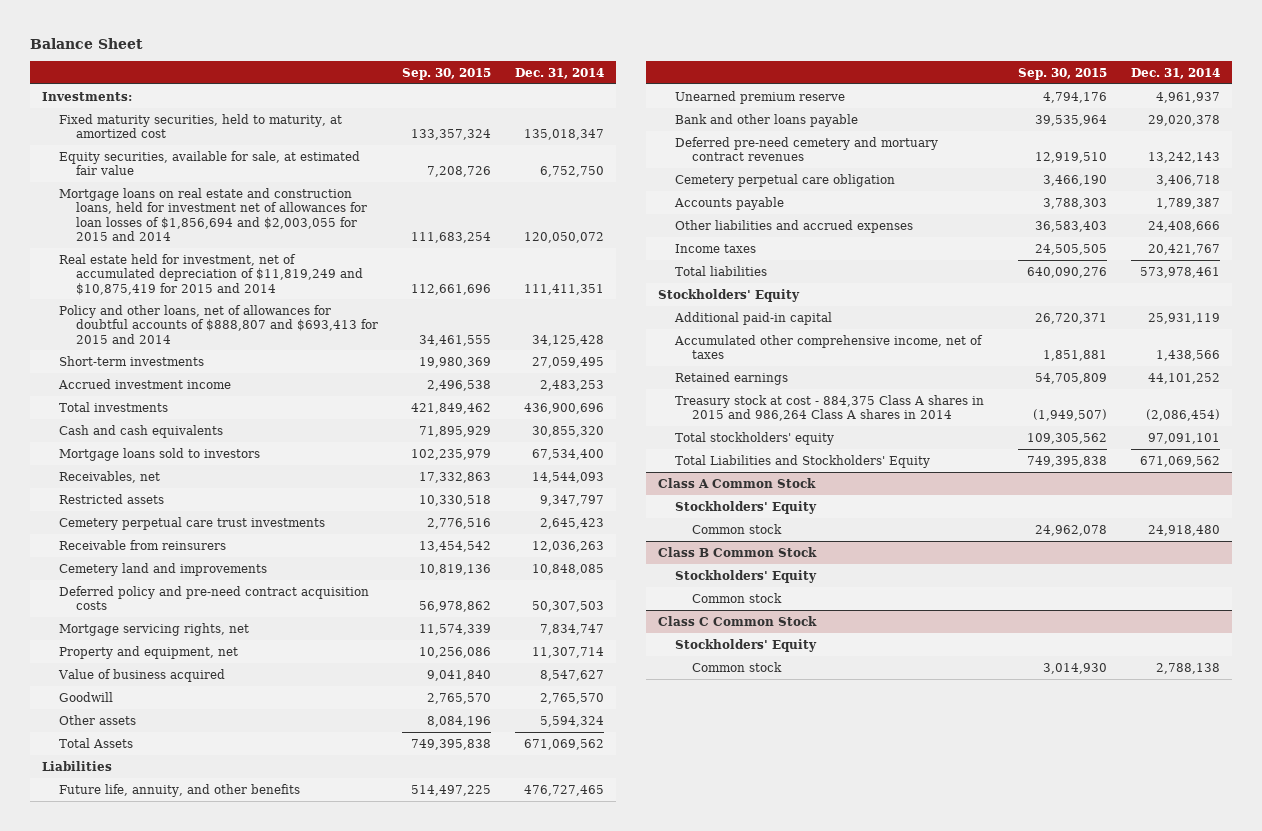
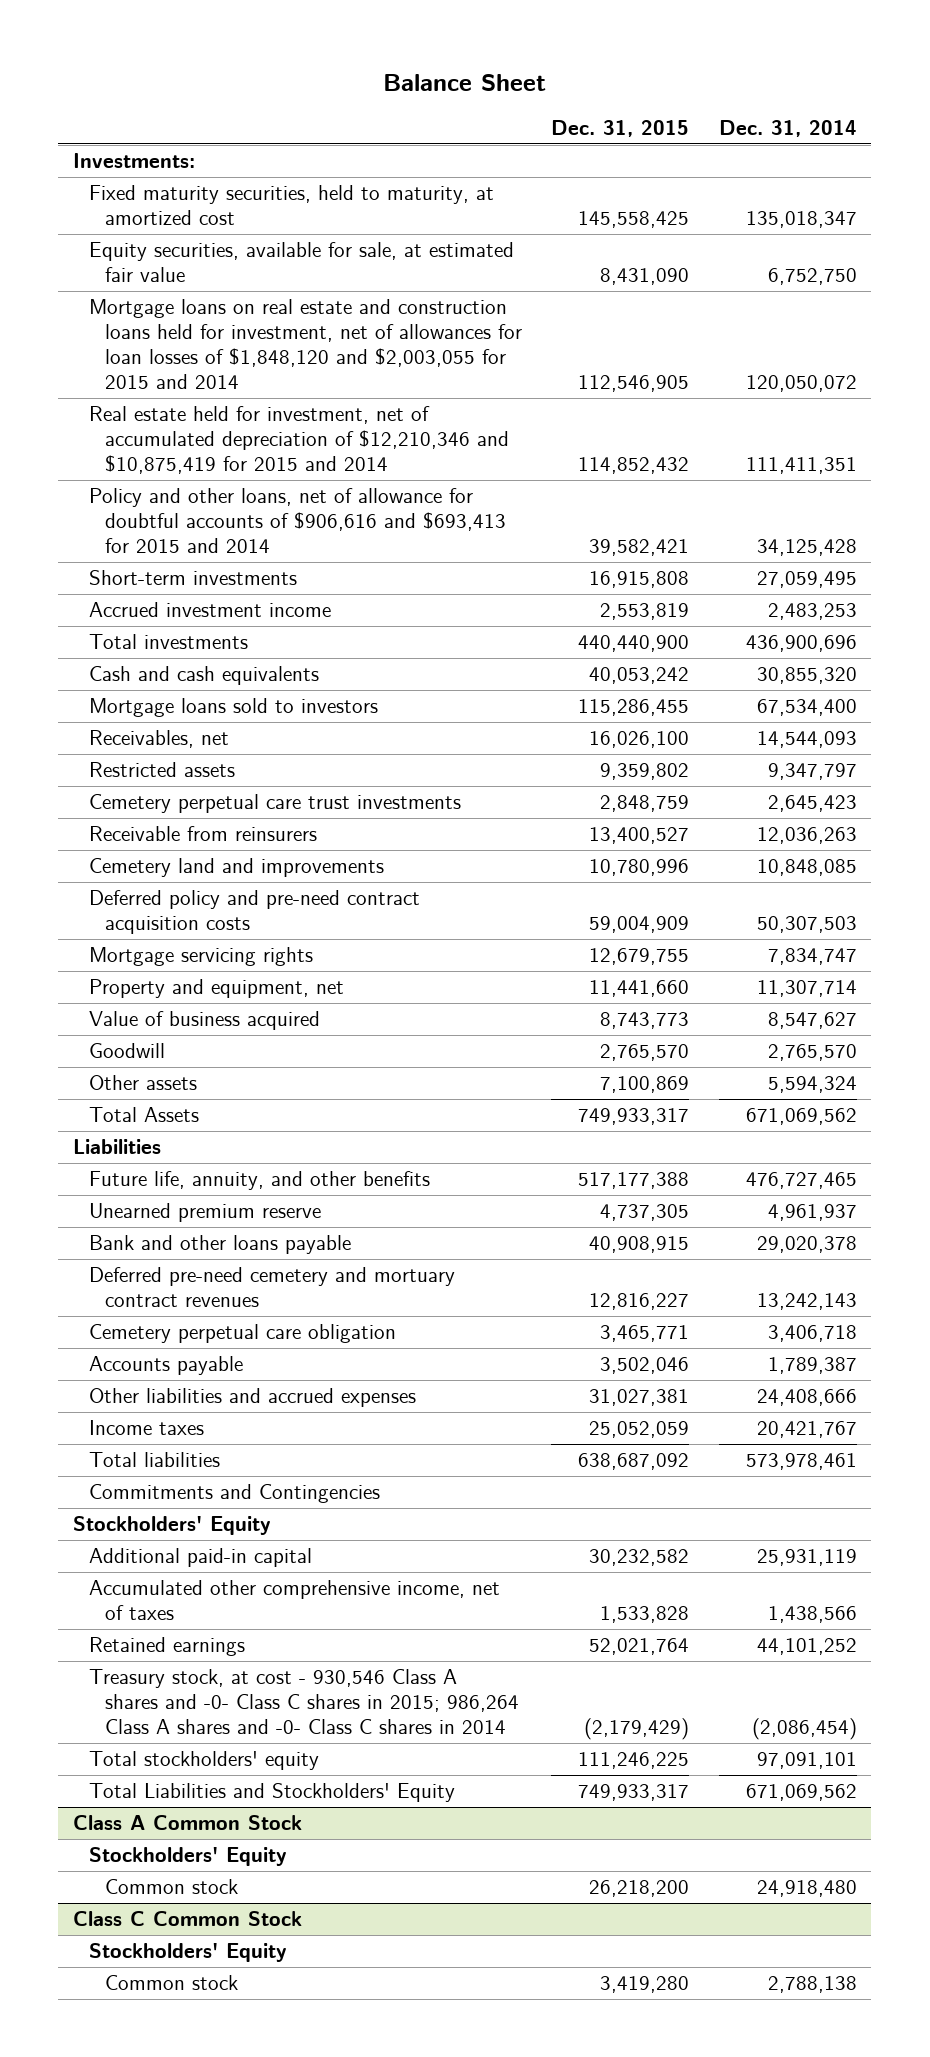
[402,67,492,80] Sep. 30, 2015 -> none
none -> [551,120,690,138] Dec. 31, 2015
[59,187,368,241] Mortgage loans on real estate and construction loans, held for investment net of allowances for loan losses of $1,856,694 and $2,003,055 for 2015 and 2014 -> [88,299,522,390] Mortgage loans on real estate and construction loans held for investment, net of allowances for loan losses of $1,848,120 and $2,003,055 for 2015 and 2014
[59,253,364,295] Real estate held for investment, net of accumulated depreciation of $11,819,249 and $10,875,419 for 2015 and 2014 -> [88,406,509,475] Real estate held for investment, net of accumulated depreciation of $12,210,346 and $10,875,419 for 2015 and 2014
[59,304,379,344] Policy and other loans, net of allowances for doubtful accounts of $888,807 and $693,413 for 2015 and 2014 -> [88,488,506,554] Policy and other loans, net of allowance for doubtful accounts of $906,616 and $693,413 for 2015 and 2014
[59,622,250,636] Mortgage servicing rights, net -> [88,947,313,967] Mortgage servicing rights
none -> [88,1484,380,1504] Commitments and Contingencies
[674,394,984,422] Treasury stock at cost - 884,375 Class A shares in 2015 and 986,264 Class A shares in 2014 -> [88,1669,519,1735] Treasury stock, at cost - 930,546 Class A shares and -0- Class C shares in 2015; 986,264 Class A shares and -0- Class C shares in 2014
[657,546,817,557] Class B Common Stock -> none
[674,569,817,583] Stockholders' Equity -> none
[692,592,783,603] Common stock -> none

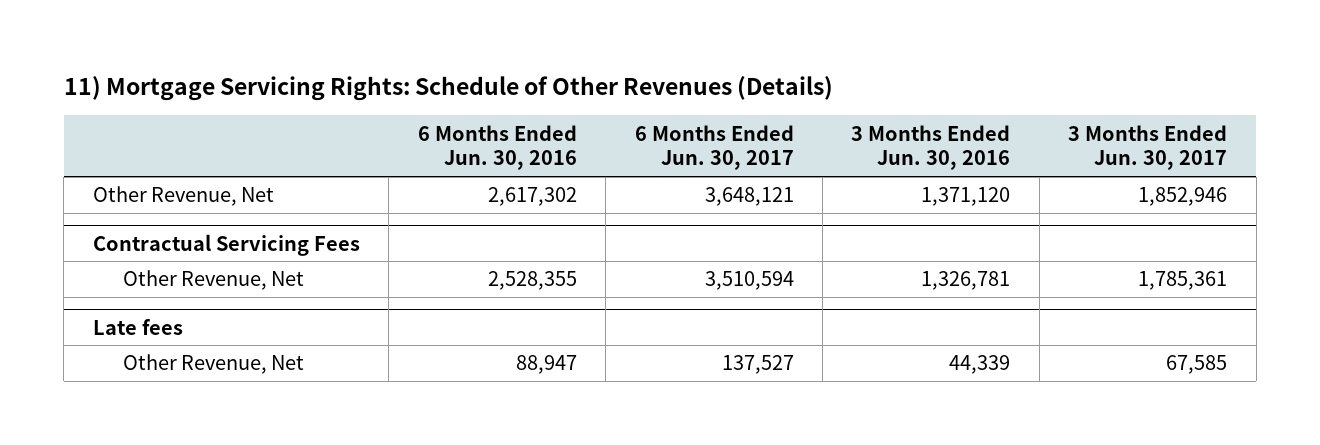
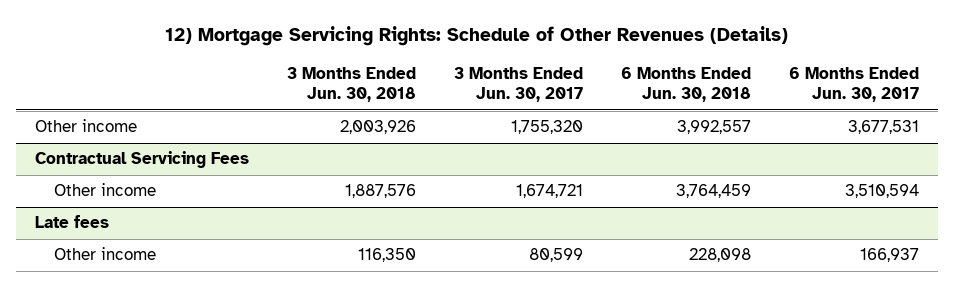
[63,76,833,102] 11) Mortgage Servicing Rights: Schedule of Other Revenues (Details) -> [164,26,788,47] 12) Mortgage Servicing Rights: Schedule of Other Revenues (Details)
[417,124,577,171] 6 Months Ended Jun. 30, 2016 -> none
[851,124,1011,171] 3 Months Ended Jun. 30, 2016 -> none
none -> [286,67,416,103] 3 Months Ended Jun. 30, 2018
none -> [620,67,751,103] 6 Months Ended Jun. 30, 2018
[92,186,274,207] Other Revenue, Net -> none
none -> [34,119,137,133] Other income
[123,270,305,291] Other Revenue, Net -> none
none -> [53,183,156,197] Other income
[123,354,305,375] Other Revenue, Net -> none
none -> [53,247,156,261] Other income

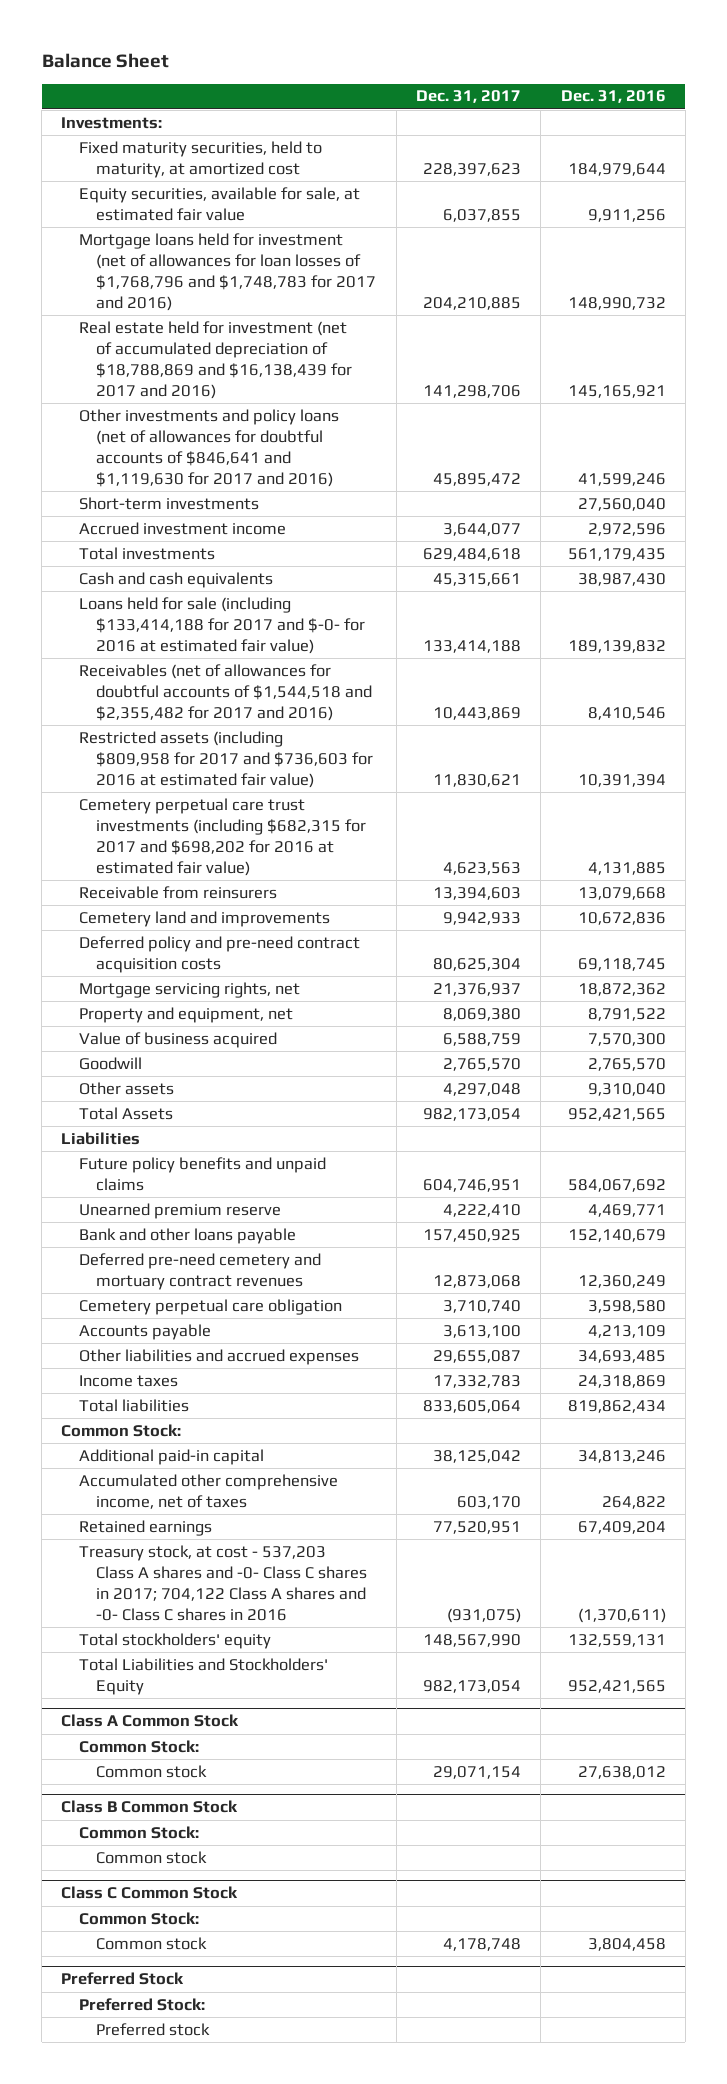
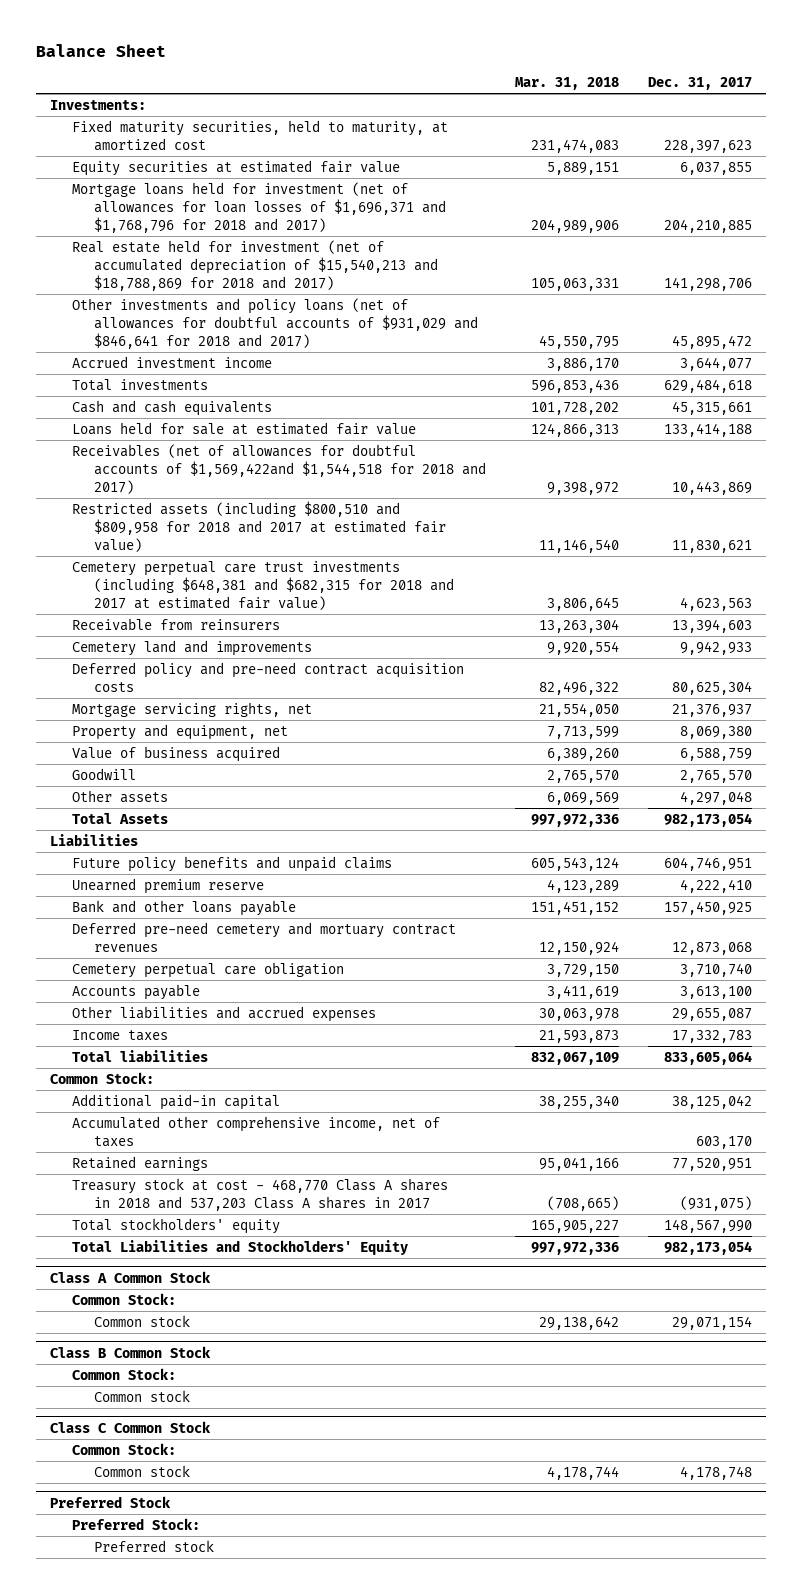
[560,90,666,104] Dec. 31, 2016 -> none
none -> [514,76,619,90] Mar. 31, 2018
[78,496,259,510] Short-term investments -> none
[78,186,360,221] Equity securities, available for sale, at estimated fair value -> [71,160,400,177] Equity securities at estimated fair value
[78,232,377,311] Mortgage loans held for investment (net of allowances for loan losses of $1,768,796 and $1,748,783 for 2017 and 2016) -> [71,182,446,233] Mortgage loans held for investment (net of allowances for loan losses of $1,696,371 and $1,768,796 for 2018 and 2017)
[78,320,353,399] Real estate held for investment (net of accumulated depreciation of $18,788,869 and $16,138,439 for 2017 and 2016) -> [71,240,438,291] Real estate held for investment (net of accumulated depreciation of $15,540,213 and $18,788,869 for 2018 and 2017)
[78,408,339,487] Other investments and policy loans (net of allowances for doubtful accounts of $846,641 and $1,119,630 for 2017 and 2016) -> [71,298,478,349] Other investments and policy loans (net of allowances for doubtful accounts of $931,029 and $846,641 for 2018 and 2017)
[78,596,366,654] Loans held for sale (including $133,414,188 for 2017 and $-0- for 2016 at estimated fair value) -> [71,422,416,436] Loans held for sale at estimated fair value
[78,663,373,721] Receivables (net of allowances for doubtful accounts of $1,544,518 and $2,355,482 for 2017 and 2016) -> [71,444,486,494] Receivables (net of allowances for doubtful accounts of $1,569,422and $1,544,518 for 2018 and 2017)
[78,730,374,788] Restricted assets (including $809,958 for 2017 and $736,603 for 2016 at estimated fair value) -> [71,501,446,552] Restricted assets (including $800,510 and $809,958 for 2018 and 2017 at estimated fair value)
[78,797,367,876] Cemetery perpetual care trust investments (including $682,315 for 2017 and $698,202 for 2016 at estimated fair value) -> [71,561,454,610] Cemetery perpetual care trust investments (including $648,381 and $682,315 for 2018 and 2017 at estimated fair value)
[78,1544,368,1621] Treasury stock, at cost - 537,203 Class A shares and -0- Class C shares in 2017; 704,122 Class A shares and -0- Class C shares in 2016 -> [71,1178,448,1211] Treasury stock at cost - 468,770 Class A shares in 2018 and 537,203 Class A shares in 2017

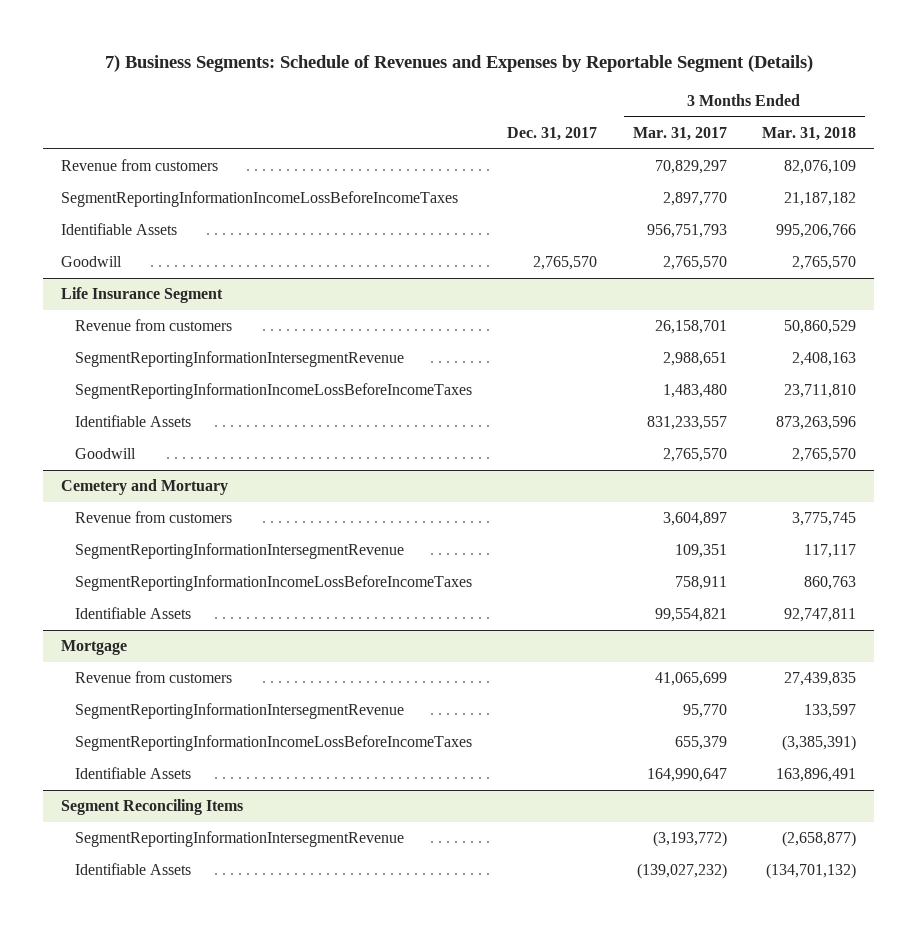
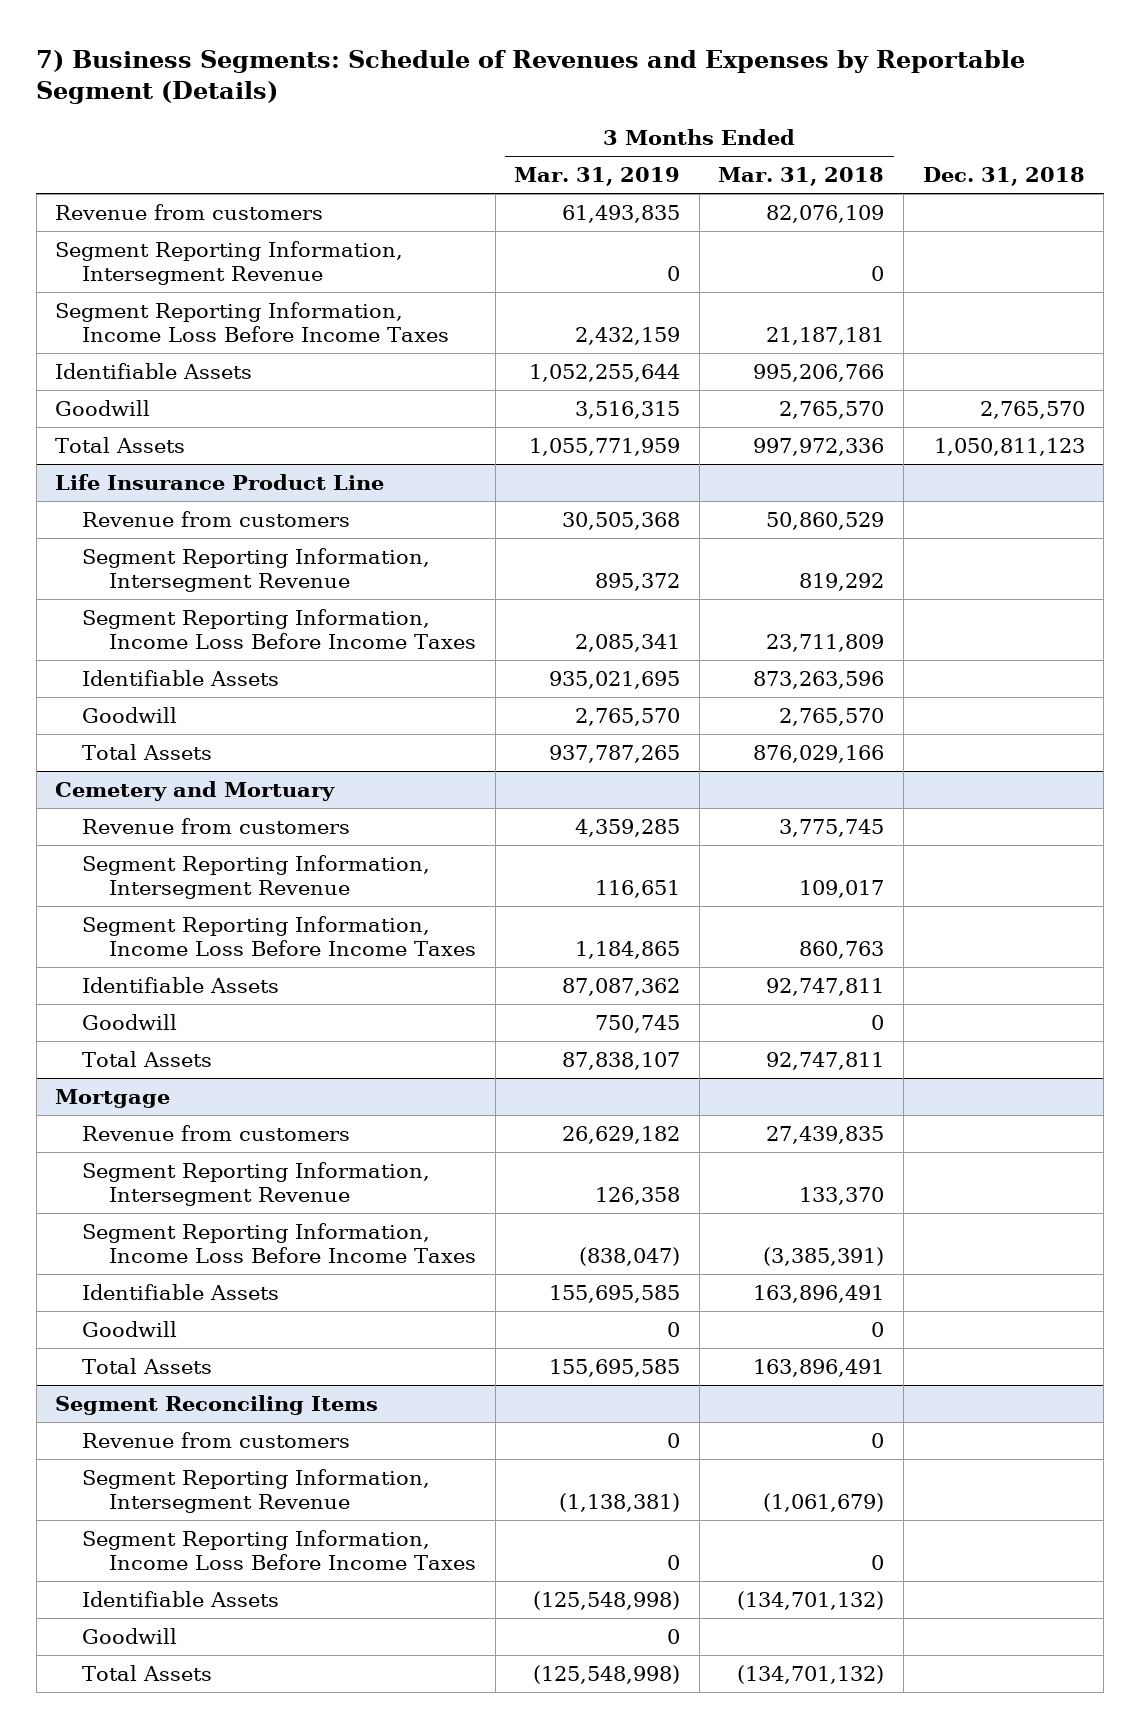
[507,126,598,141] Dec. 31, 2017 -> none
[632,126,727,141] Mar. 31, 2017 -> none
none -> [514,167,681,187] Mar. 31, 2019
none -> [922,167,1085,187] Dec. 31, 2018
[61,191,459,208] SegmentReportingInformationIncomeLossBeforeIncomeTaxes -> none
none -> [55,240,404,285] Segment Reporting Information, Intersegment Revenue
none -> [55,301,450,342] Segment Reporting Information, Income Loss Before Income Taxes
none -> [55,436,186,453] Total Assets
[61,287,224,304] Life Insurance Segment -> [55,473,385,490] Life Insurance Product Line
[75,351,405,368] SegmentReportingInformationIntersegmentRevenue -> none
[75,383,473,400] SegmentReportingInformationIncomeLossBeforeIncomeTaxes -> none
none -> [82,547,431,592] Segment Reporting Information, Intersegment Revenue
none -> [82,608,477,649] Segment Reporting Information, Income Loss Before Income Taxes
none -> [82,743,213,760] Total Assets
[75,543,405,560] SegmentReportingInformationIntersegmentRevenue -> none
none -> [82,854,431,899] Segment Reporting Information, Intersegment Revenue
[75,575,473,592] SegmentReportingInformationIncomeLossBeforeIncomeTaxes -> [82,915,477,956] Segment Reporting Information, Income Loss Before Income Taxes
none -> [82,1013,178,1030] Goodwill
none -> [82,1050,213,1067] Total Assets
[75,703,405,720] SegmentReportingInformationIntersegmentRevenue -> none
none -> [82,1161,431,1206] Segment Reporting Information, Intersegment Revenue
[75,735,473,752] SegmentReportingInformationIncomeLossBeforeIncomeTaxes -> [82,1222,477,1263] Segment Reporting Information, Income Loss Before Income Taxes
none -> [82,1320,178,1337] Goodwill
none -> [82,1357,213,1374] Total Assets
[75,831,405,848] SegmentReportingInformationIntersegmentRevenue -> none
none -> [82,1431,351,1448] Revenue from customers
none -> [82,1468,431,1513] Segment Reporting Information, Intersegment Revenue
none -> [82,1529,477,1570] Segment Reporting Information, Income Loss Before Income Taxes
none -> [82,1627,178,1644] Goodwill
none -> [82,1664,213,1681] Total Assets

